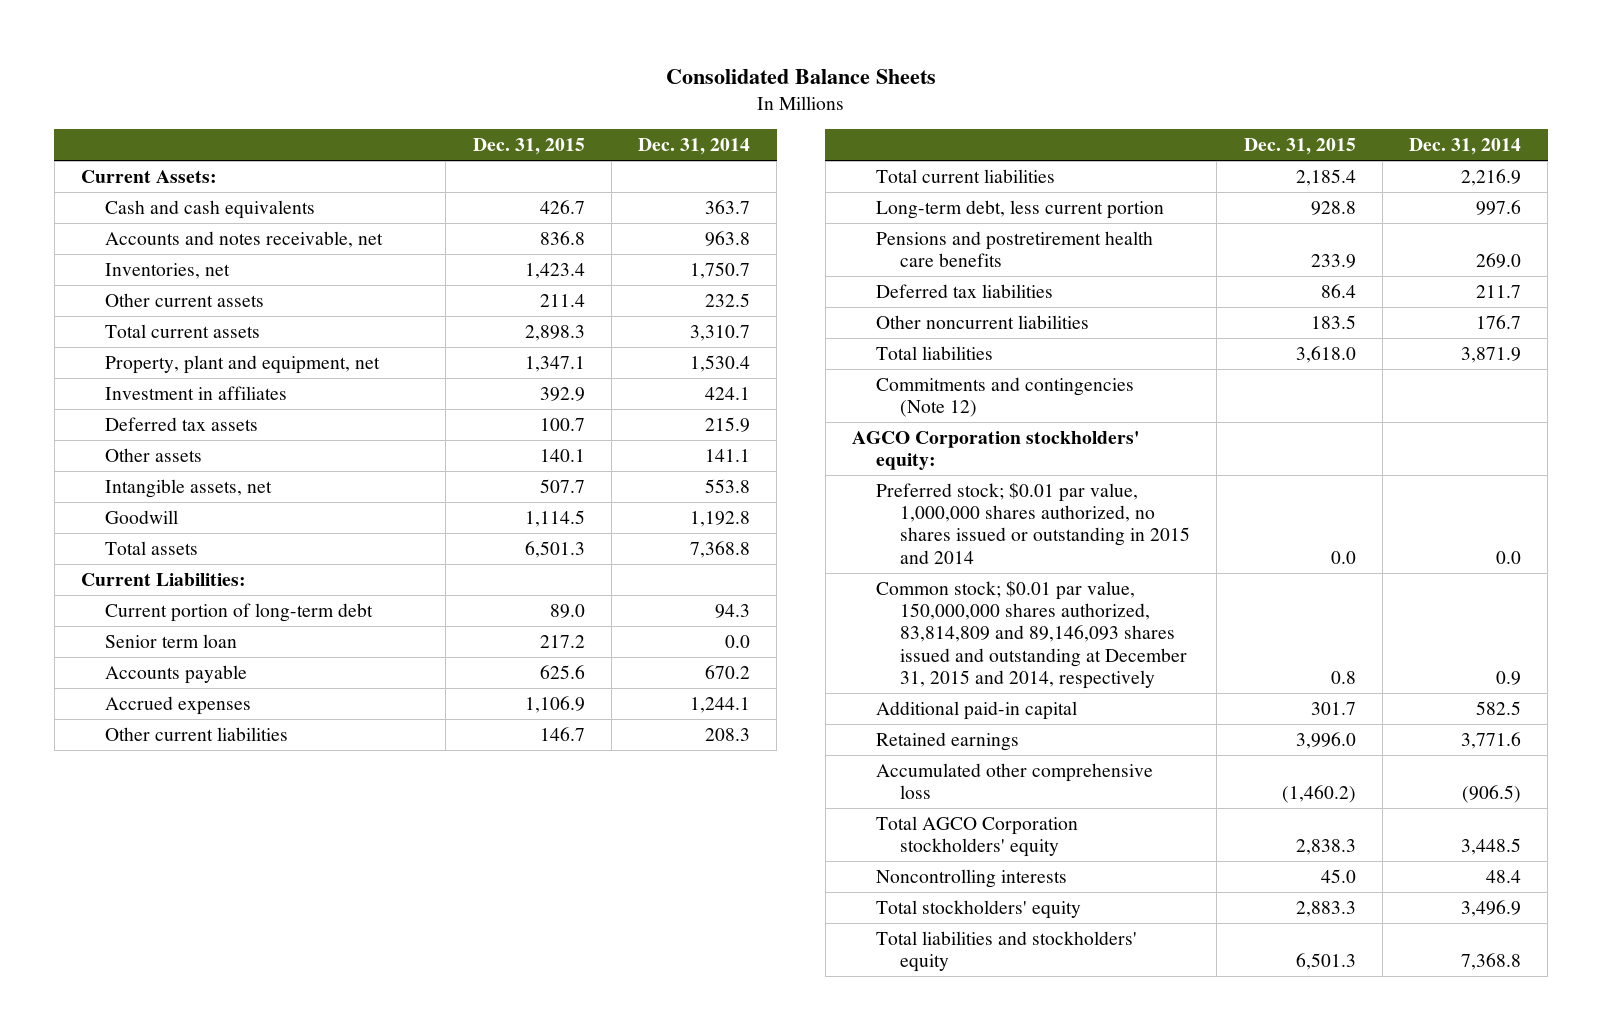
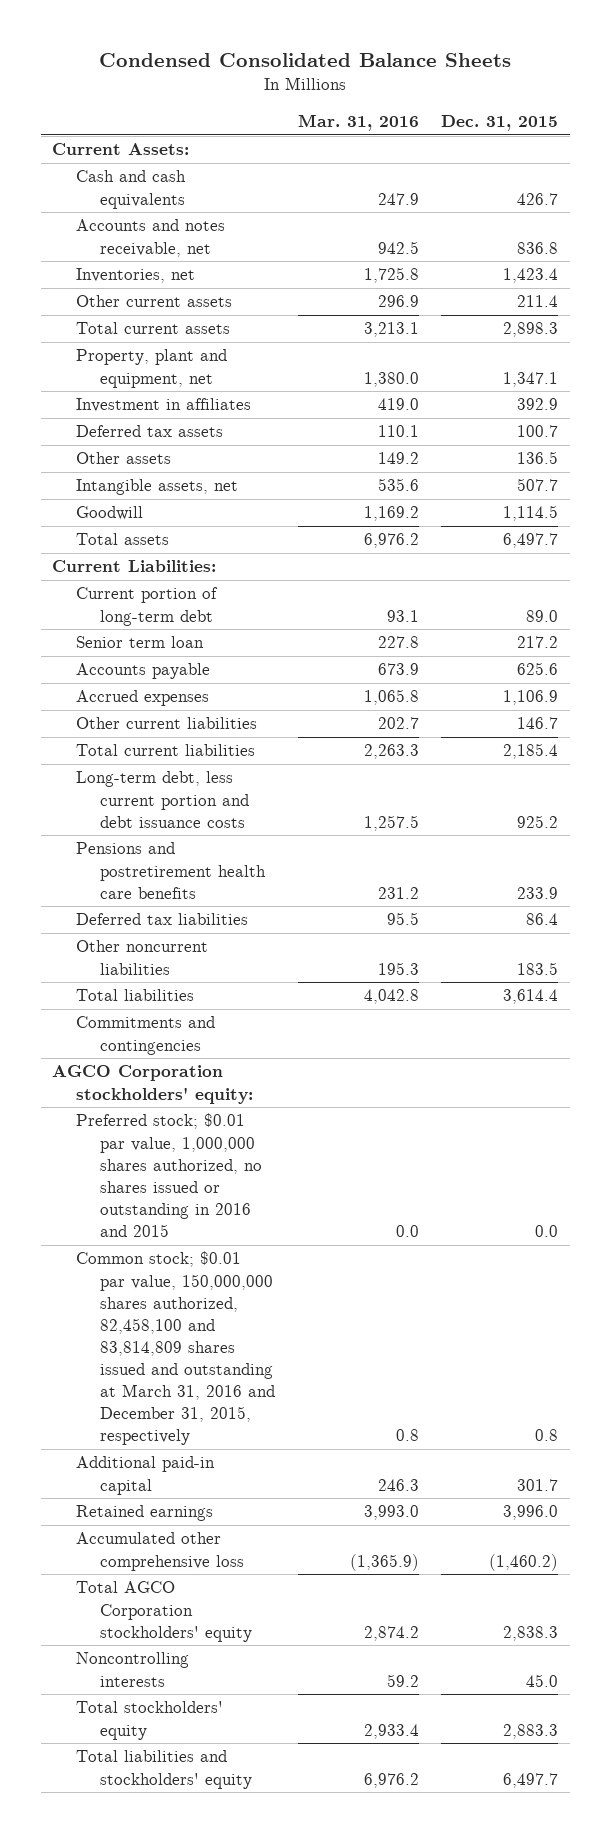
[665,68,936,84] Consolidated Balance Sheets -> [99,53,512,68] Condensed Consolidated Balance Sheets
[638,138,751,156] Dec. 31, 2014 -> none
none -> [297,113,419,131] Mar. 31, 2016
[539,448,585,462] 140.1 -> [517,451,559,465] 136.5
[524,540,585,558] 6,501.3 -> [503,533,559,549] 6,497.7
[875,199,1164,219] Long-term debt, less current portion -> [76,771,250,828] Long-term debt, less current portion and debt issuance costs
[1310,200,1356,215] 928.8 -> [517,814,559,828] 925.2
[1295,345,1356,363] 3,618.0 -> [503,989,559,1005] 3,614.4
[875,376,1134,418] Commitments and contingencies (Note 12) -> [76,1016,216,1055] Commitments and contingencies
[875,481,1191,564] Preferred stock; $0.01 par value, 1,000,000 shares authorized, no shares issued or outstanding in 2015 and 2014 -> [76,1113,263,1237] Preferred stock; $0.01 par value, 1,000,000 shares authorized, no shares issued or outstanding in 2016 and 2015
[875,579,1188,690] Common stock; $0.01 par value, 150,000,000 shares authorized, 83,814,809 and 89,146,093 shares issued and outstanding at December 31, 2015 and 2014, respectively -> [76,1251,276,1446] Common stock; $0.01 par value, 150,000,000 shares authorized, 82,458,100 and 83,814,809 shares issued and outstanding at March 31, 2016 and December 31, 2015, respectively
[1295,953,1356,971] 6,501.3 -> [503,1772,559,1788] 6,497.7

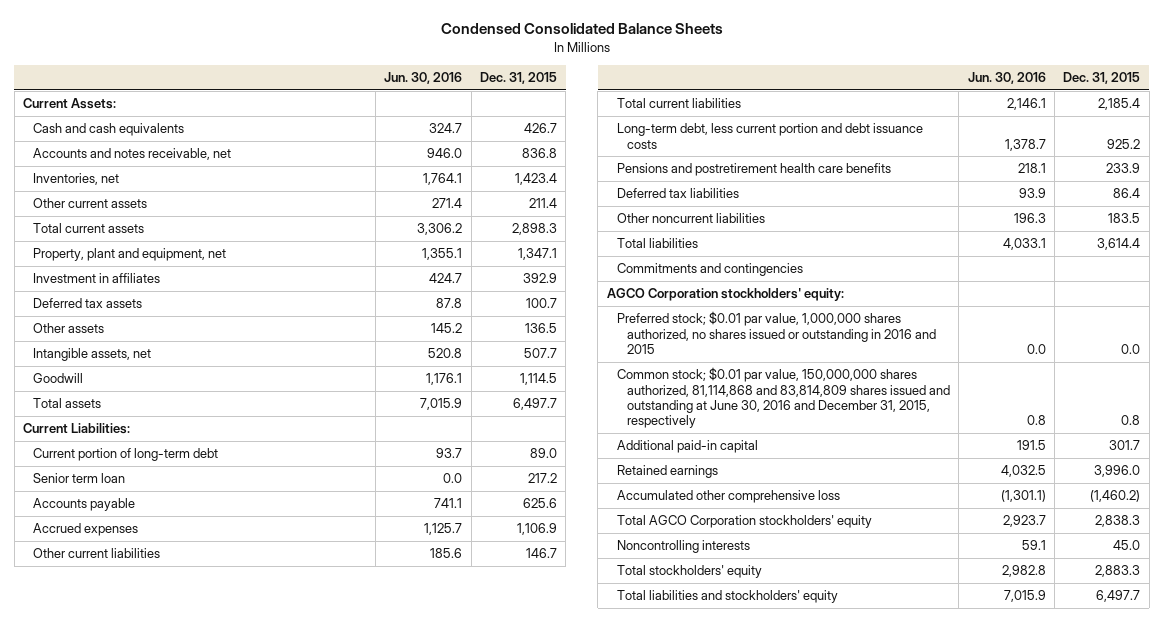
[297,113,419,131] Mar. 31, 2016 -> none
none -> [384,71,463,84] Jun. 30, 2016
[76,1251,276,1446] Common stock; $0.01 par value, 150,000,000 shares authorized, 82,458,100 and 83,814,809 shares issued and outstanding at March 31, 2016 and December 31, 2015, respectively -> [616,367,951,429] Common stock; $0.01 par value, 150,000,000 shares authorized, 81,114,868 and 83,814,809 shares issued and outstanding at June 30, 2016 and December 31, 2015, respectively

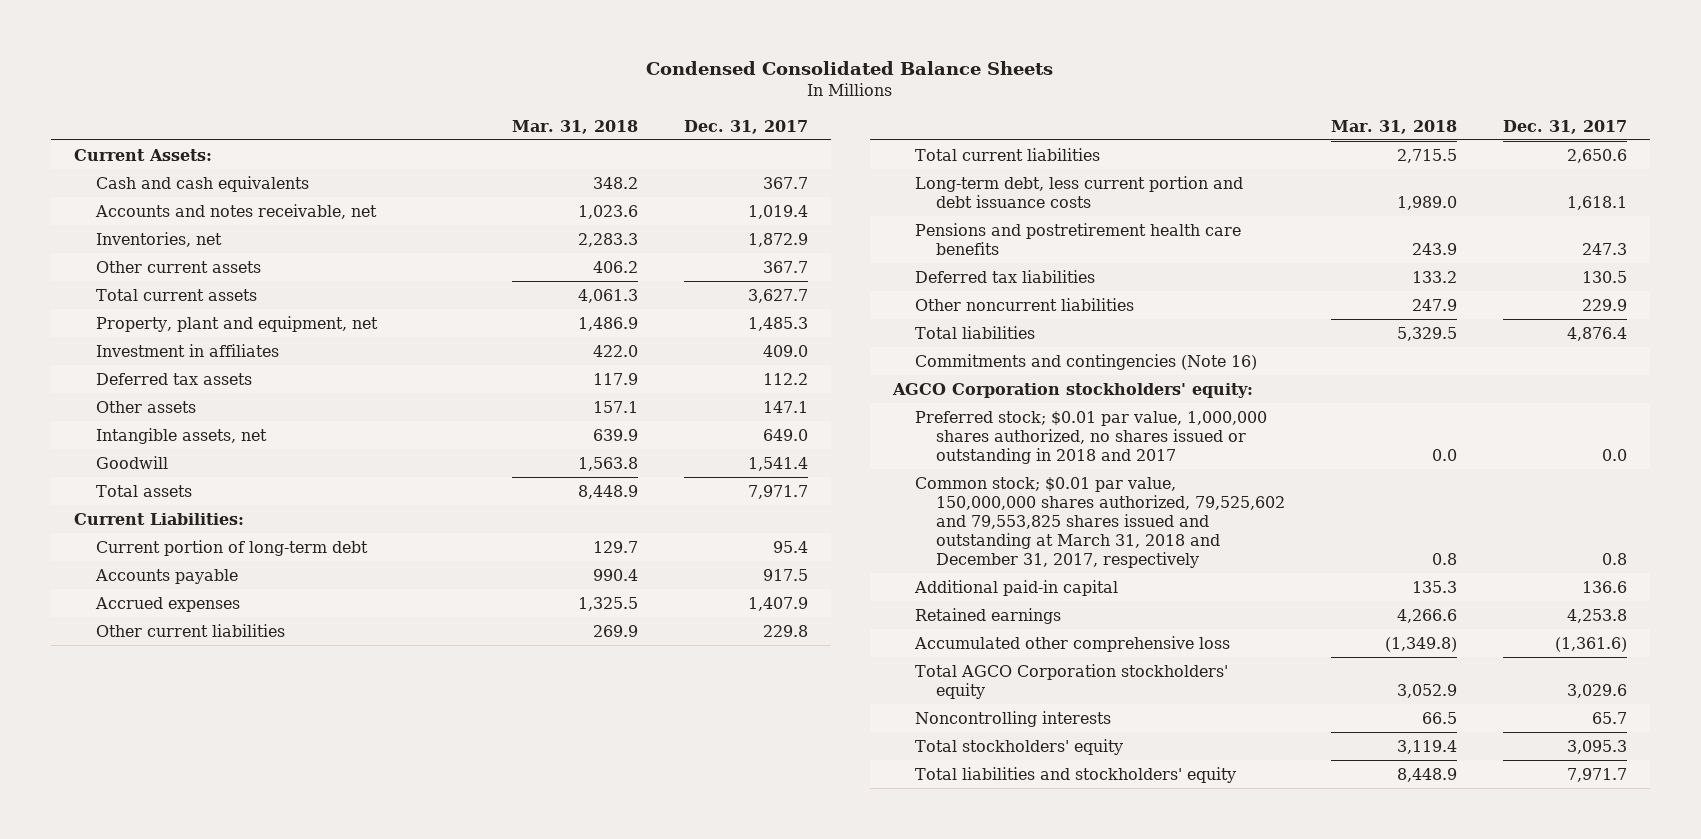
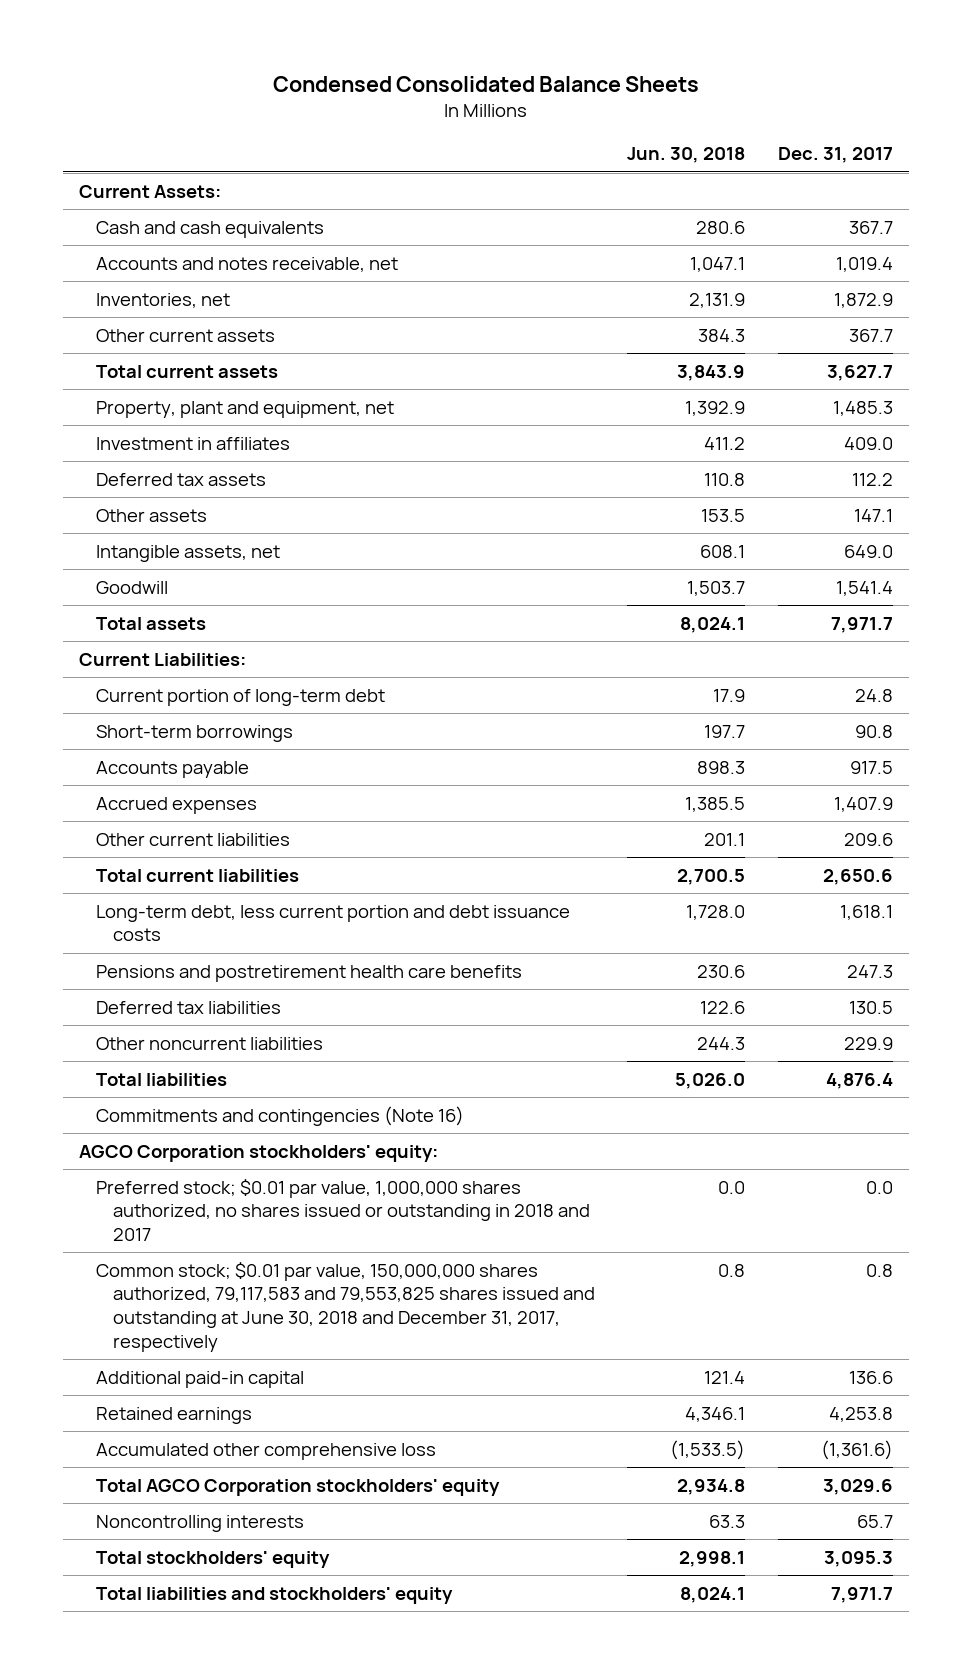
[512,119,639,134] Mar. 31, 2018 -> none
none -> [627,147,746,164] Jun. 30, 2018
[773,540,809,553] 95.4 -> [854,688,893,702] 24.8
none -> [96,724,294,742] Short-term borrowings
[763,624,809,637] 229.8 -> [843,832,893,846] 209.6
[914,476,1286,568] Common stock; $0.01 par value, 150,000,000 shares authorized, 79,525,602 and 79,553,825 shares issued and outstanding at March 31, 2018 and December 31, 2017, respectively -> [96,1261,595,1352] Common stock; $0.01 par value, 150,000,000 shares authorized, 79,117,583 and 79,553,825 shares issued and outstanding at June 30, 2018 and December 31, 2017, respectively

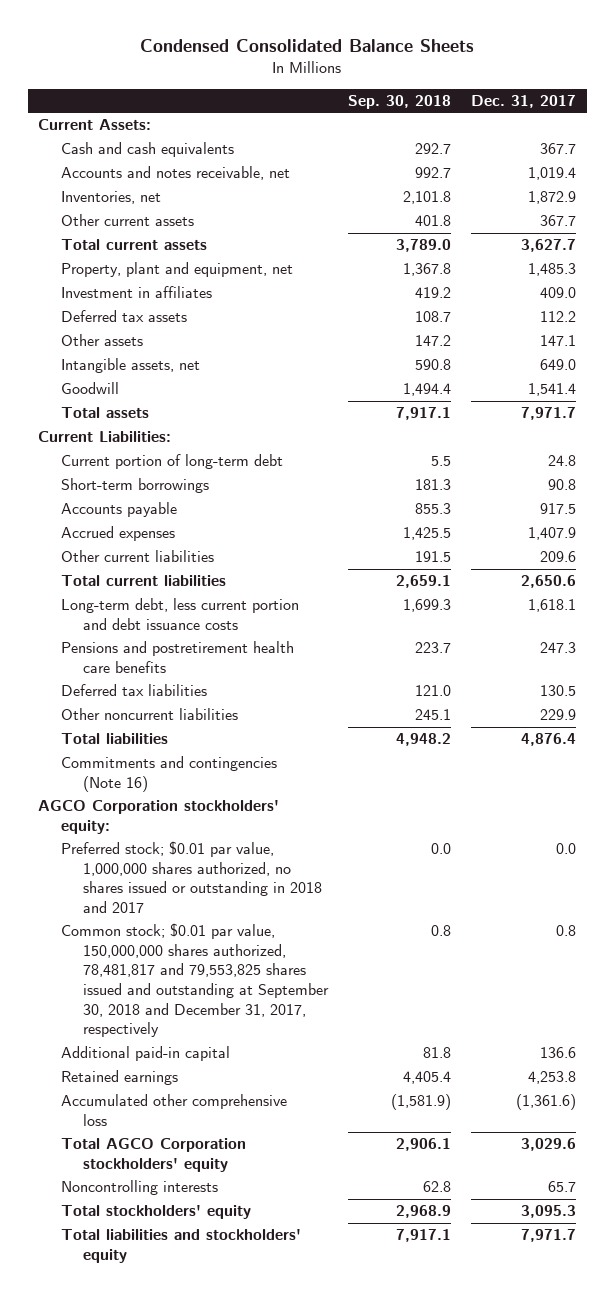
[627,147,746,164] Jun. 30, 2018 -> none
none -> [348,94,452,109] Sep. 30, 2018
[96,1261,595,1352] Common stock; $0.01 par value, 150,000,000 shares authorized, 79,117,583 and 79,553,825 shares issued and outstanding at June 30, 2018 and December 31, 2017, respectively -> [60,923,329,1038] Common stock; $0.01 par value, 150,000,000 shares authorized, 78,481,817 and 79,553,825 shares issued and outstanding at September 30, 2018 and December 31, 2017, respectively

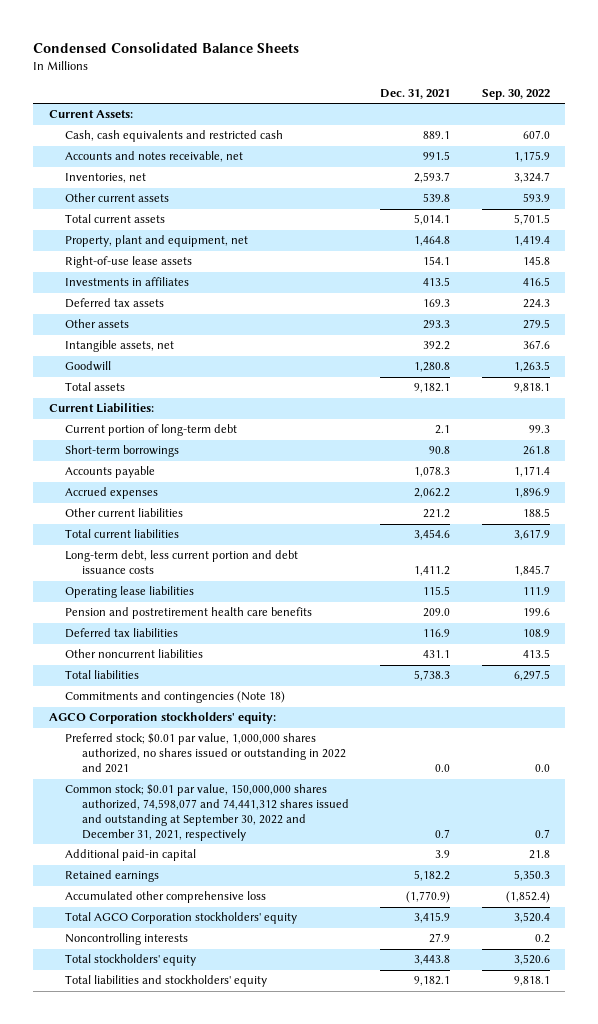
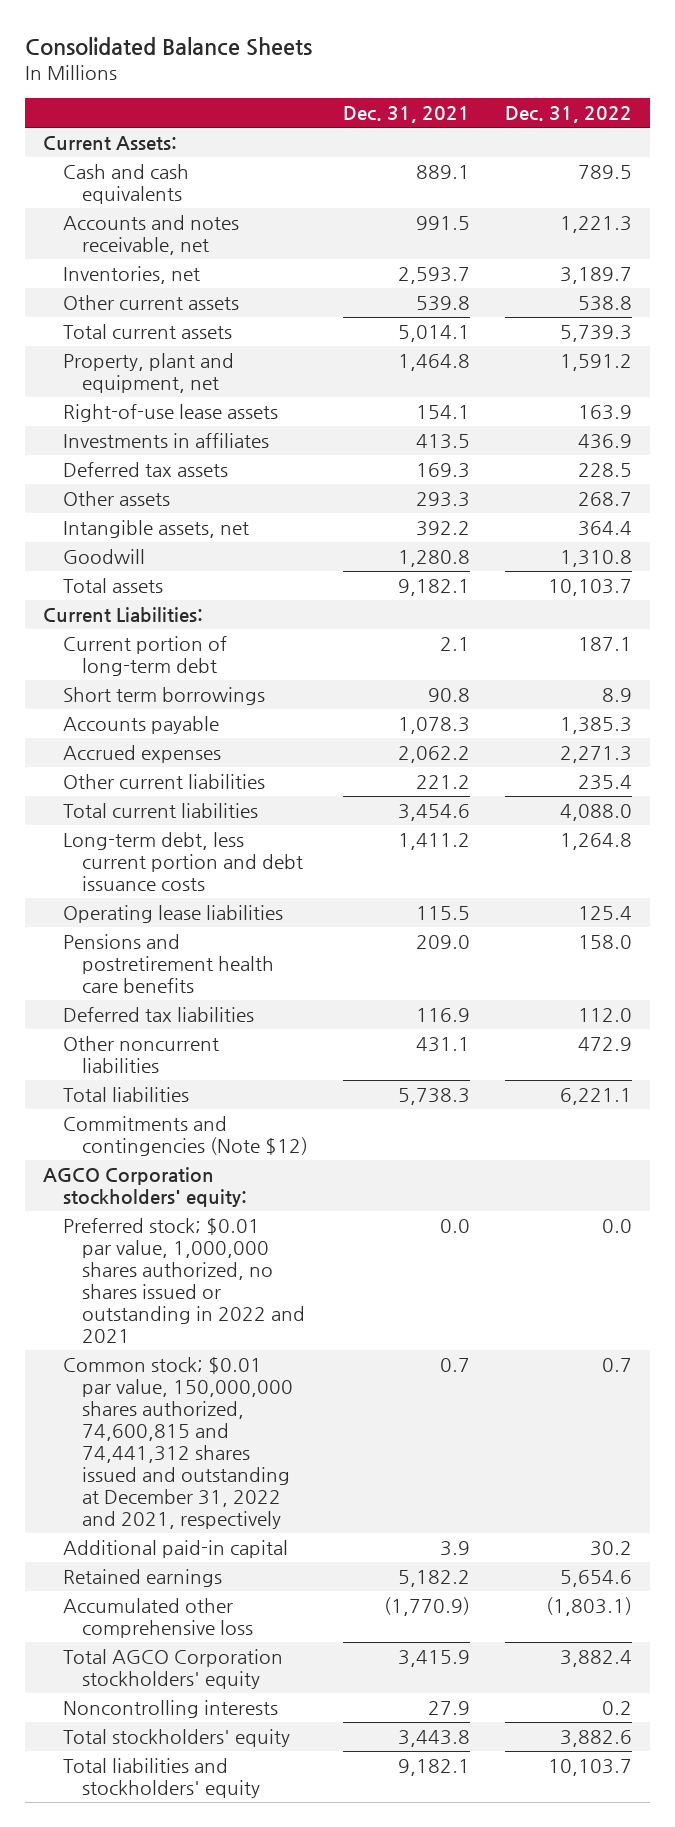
[32,41,299,53] Condensed Consolidated Balance Sheets -> [25,37,313,57] Consolidated Balance Sheets
[481,88,550,100] Sep. 30, 2022 -> none
none -> [505,106,633,124] Dec. 31, 2022
[65,130,284,143] Cash, cash equivalents and restricted cash -> [62,164,189,205] Cash and cash equivalents
[65,445,180,458] Short-term borrowings -> [62,687,265,706] Short term borrowings
[65,607,313,620] Pension and postretirement health care benefits -> [62,934,275,994] Pensions and postretirement health care benefits
[65,691,286,704] Commitments and contingencies (Note 18) -> [62,1116,309,1157] Commitments and contingencies (Note $12)
[65,784,349,842] Common stock; $0.01 par value, 150,000,000 shares authorized, 74,598,077 and 74,441,312 shares issued and outstanding at September 30, 2022 and December 31, 2021, respectively -> [62,1357,294,1529] Common stock; $0.01 par value, 150,000,000 shares authorized, 74,600,815 and 74,441,312 shares issued and outstanding at December 31, 2022 and 2021, respectively

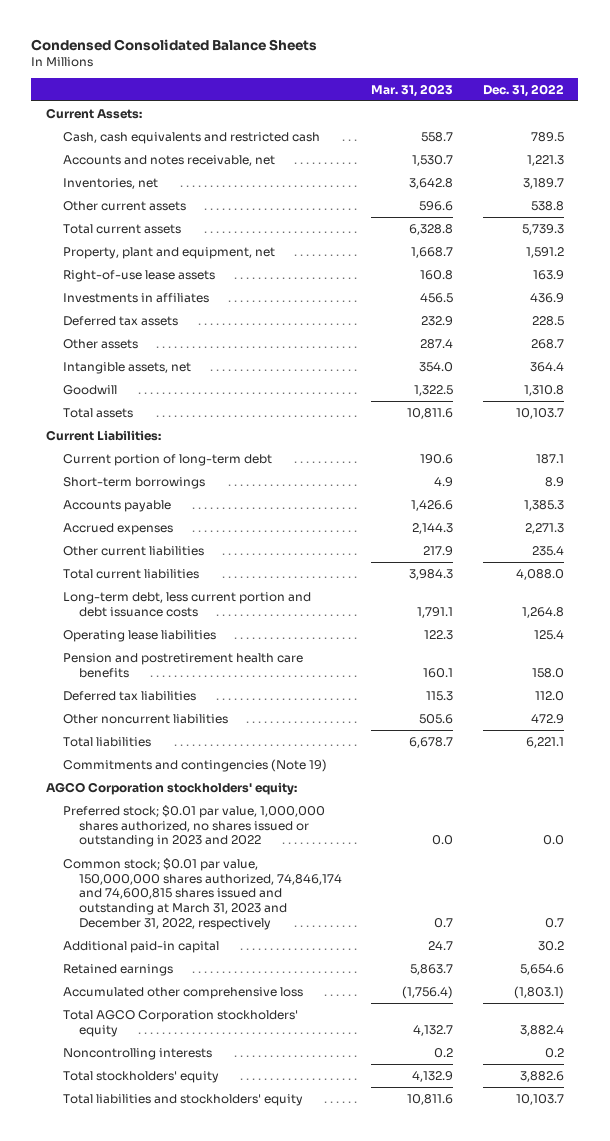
[25,37,313,57] Consolidated Balance Sheets -> [31,38,318,51] Condensed Consolidated Balance Sheets
[343,106,471,124] Dec. 31, 2021 -> none
none -> [371,83,454,97] Mar. 31, 2023
[62,164,189,205] Cash and cash equivalents -> [62,131,320,144] Cash, cash equivalents and restricted cash
[62,687,265,706] Short term borrowings -> [62,476,205,489] Short-term borrowings
[62,934,275,994] Pensions and postretirement health care benefits -> [62,652,303,678] Pension and postretirement health care benefits
[62,1116,309,1157] Commitments and contingencies (Note $12) -> [62,758,327,772] Commitments and contingencies (Note 19)
[62,1218,306,1344] Preferred stock; $0.01 par value, 1,000,000 shares authorized, no shares issued or outstanding in 2022 and 2021 -> [62,804,325,848] Preferred stock; $0.01 par value, 1,000,000 shares authorized, no shares issued or outstanding in 2023 and 2022
[62,1357,294,1529] Common stock; $0.01 par value, 150,000,000 shares authorized, 74,600,815 and 74,441,312 shares issued and outstanding at December 31, 2022 and 2021, respectively -> [62,857,343,930] Common stock; $0.01 par value, 150,000,000 shares authorized, 74,846,174 and 74,600,815 shares issued and outstanding at March 31, 2023 and December 31, 2022, respectively

